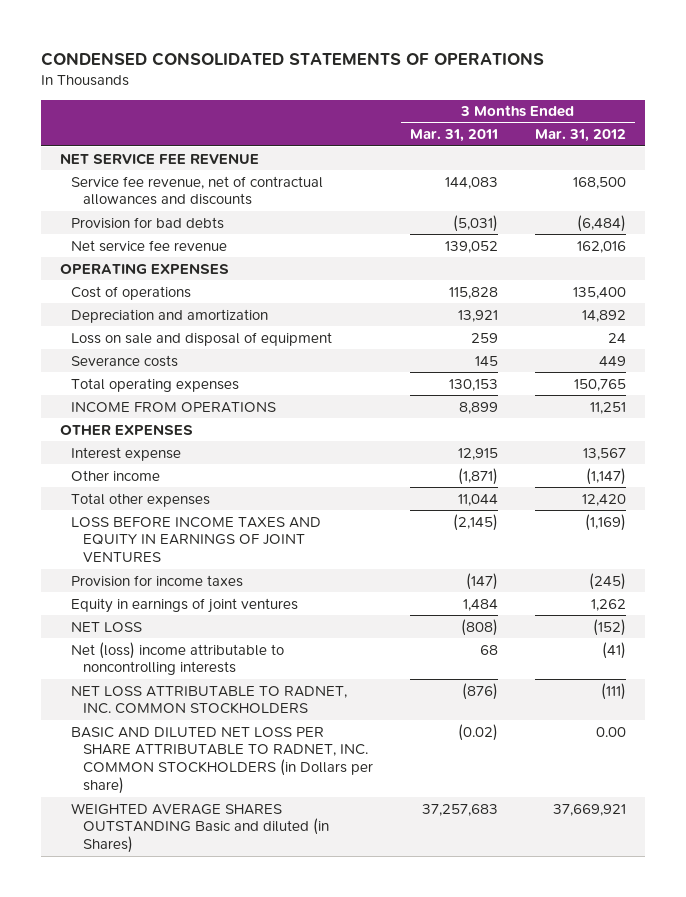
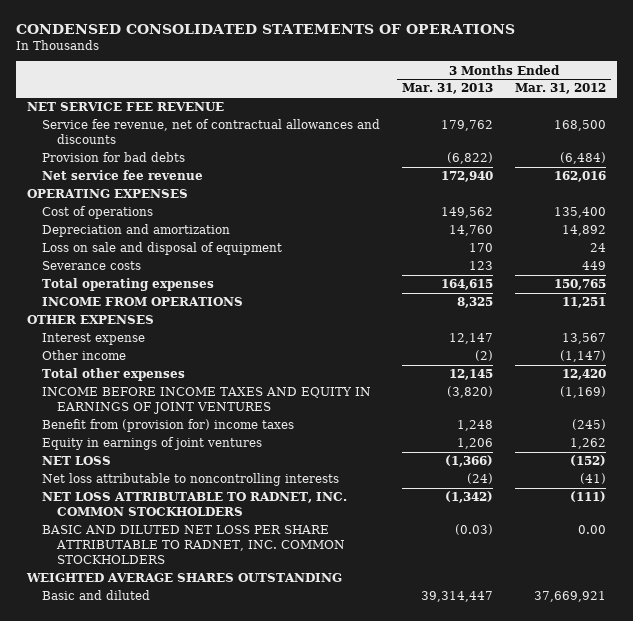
[409,129,498,143] Mar. 31, 2011 -> none
none -> [402,83,494,95] Mar. 31, 2013
[71,516,322,563] LOSS BEFORE INCOME TAXES AND EQUITY IN EARNINGS OF JOINT VENTURES -> [42,387,372,415] INCOME BEFORE INCOME TAXES AND EQUITY IN EARNINGS OF JOINT VENTURES
[71,574,244,587] Provision for income taxes -> [42,419,295,433] Benefit from (provision for) income taxes
[71,641,285,676] Net (loss) income attributable to noncontrolling interests -> [42,473,340,487] Net loss attributable to noncontrolling interests
[71,726,373,795] BASIC AND DILUTED NET LOSS PER SHARE ATTRIBUTABLE TO RADNET, INC. COMMON STOCKHOLDERS (in Dollars per share) -> [42,525,346,565] BASIC AND DILUTED NET LOSS PER SHARE ATTRIBUTABLE TO RADNET, INC. COMMON STOCKHOLDERS
none -> [26,573,343,583] WEIGHTED AVERAGE SHARES OUTSTANDING
[71,802,329,854] WEIGHTED AVERAGE SHARES OUTSTANDING Basic and diluted (in Shares) -> [42,590,151,601] Basic and diluted

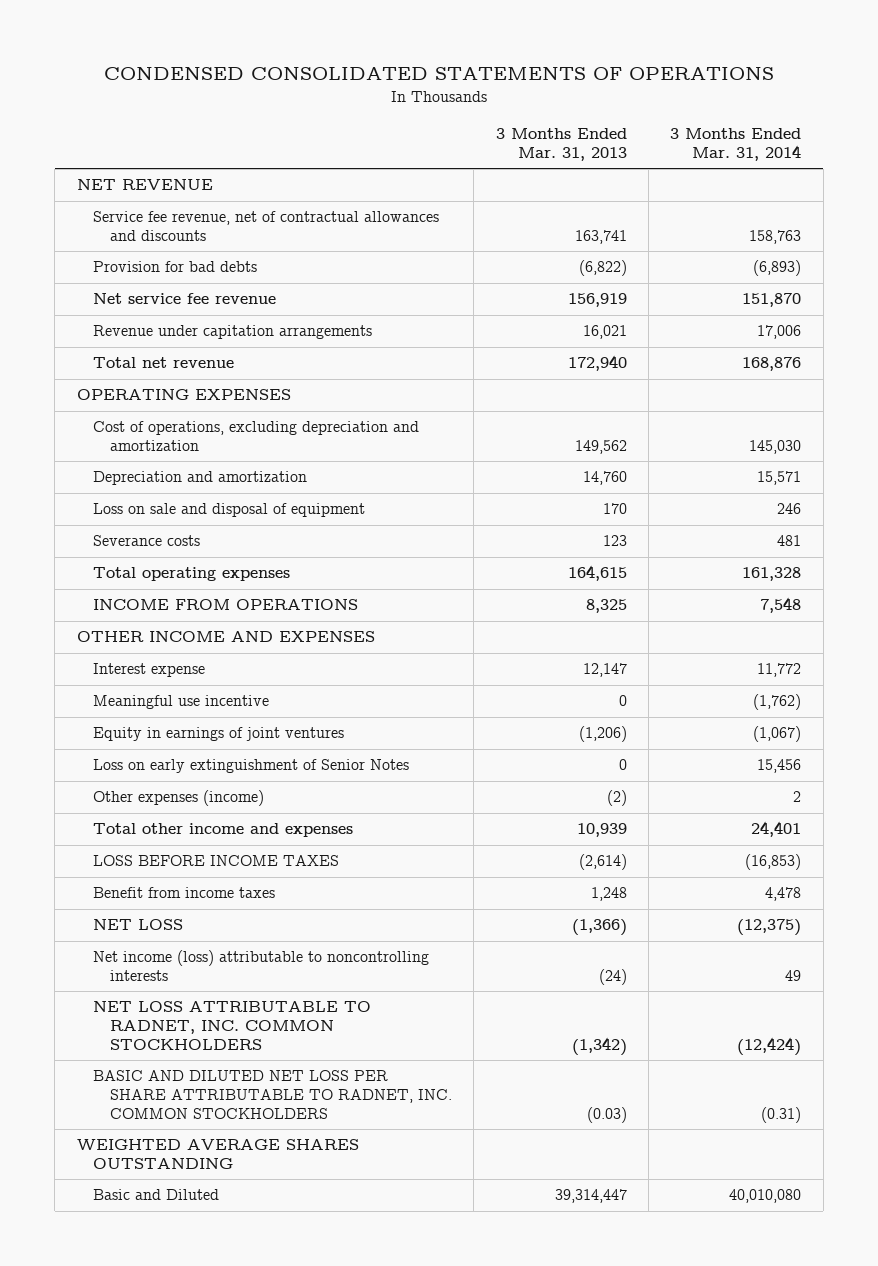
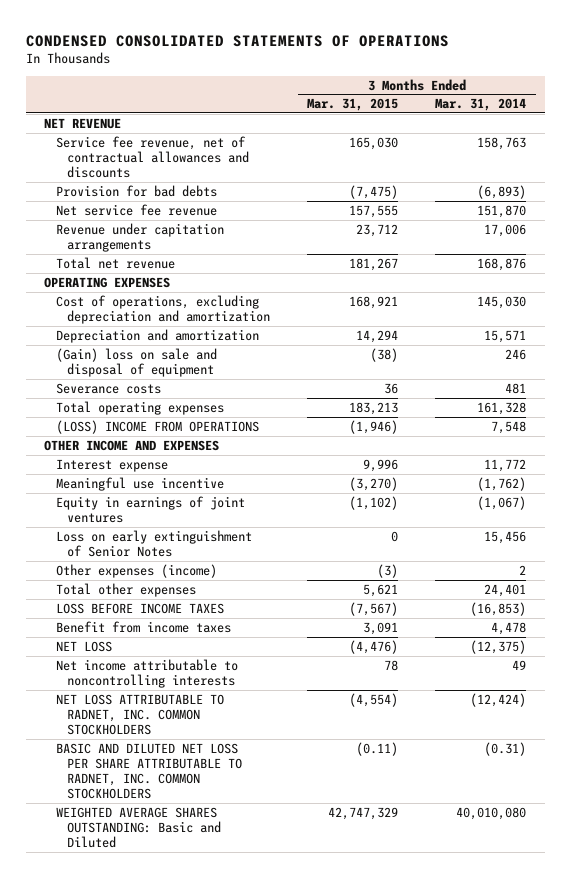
[495,128,627,161] 3 Months Ended Mar. 31, 2013 -> none
none -> [307,98,399,112] Mar. 31, 2015
[93,503,366,518] Loss on sale and disposal of equipment -> [55,347,217,377] (Gain) loss on sale and disposal of equipment
[93,599,359,611] INCOME FROM OPERATIONS -> [55,419,259,434] (LOSS) INCOME FROM OPERATIONS
[93,823,354,838] Total other income and expenses -> [55,582,196,597] Total other expenses
[93,950,430,982] Net income (loss) attributable to noncontrolling interests -> [55,658,238,688] Net income attributable to noncontrolling interests
[76,1139,359,1170] WEIGHTED AVERAGE SHARES OUTSTANDING -> none
[93,1189,220,1201] Basic and Diluted -> [55,806,222,849] WEIGHTED AVERAGE SHARES OUTSTANDING: Basic and Diluted

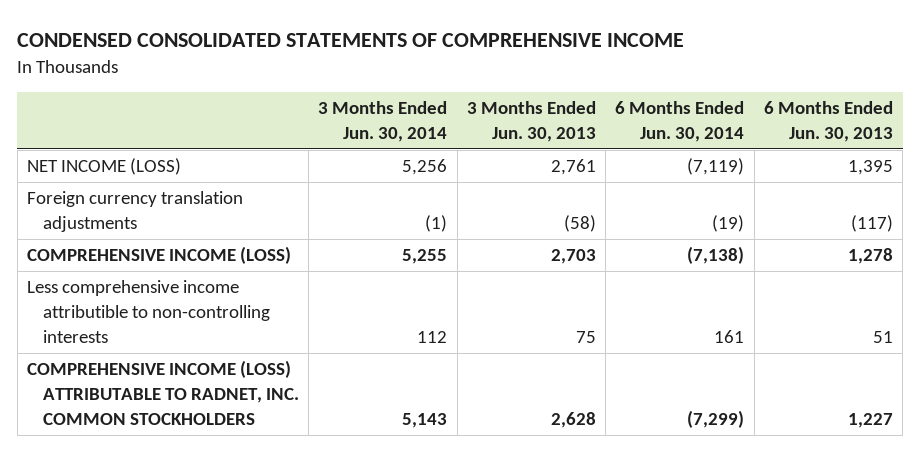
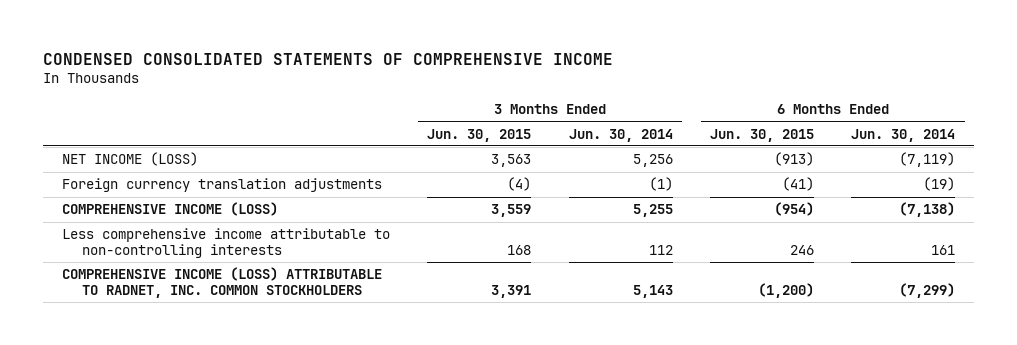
[466,101,596,142] 3 Months Ended Jun. 30, 2013 -> none
[764,101,894,142] 6 Months Ended Jun. 30, 2013 -> none
none -> [427,128,532,142] Jun. 30, 2015
none -> [710,128,815,142] Jun. 30, 2015
[26,280,270,343] Less comprehensive income attributible to non-controlling interests -> [62,228,391,259] Less comprehensive income attributable to non-controlling interests

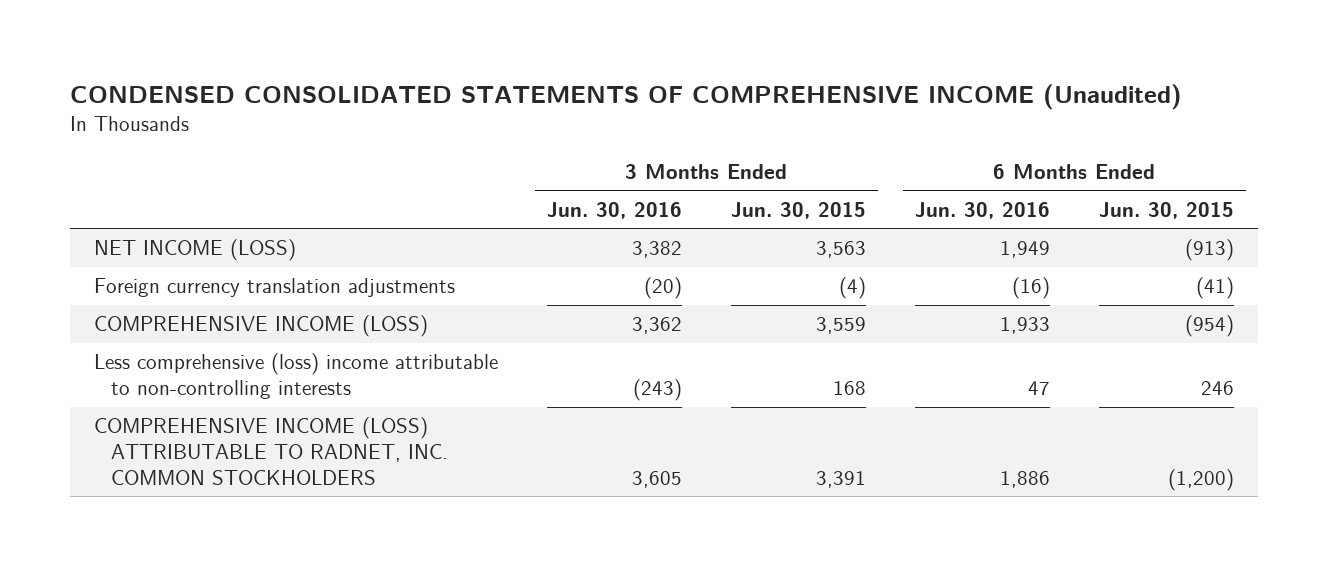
[43,52,614,65] CONDENSED CONSOLIDATED STATEMENTS OF COMPREHENSIVE INCOME -> [69,83,1182,110] CONDENSED CONSOLIDATED STATEMENTS OF COMPREHENSIVE INCOME (Unaudited)
[568,128,673,142] Jun. 30, 2014 -> none
[851,128,956,142] Jun. 30, 2014 -> none
none -> [546,201,682,219] Jun. 30, 2016
none -> [914,201,1050,219] Jun. 30, 2016
[62,228,391,259] Less comprehensive income attributable to non-controlling interests -> [94,353,499,400] Less comprehensive (loss) income attributable to non-controlling interests

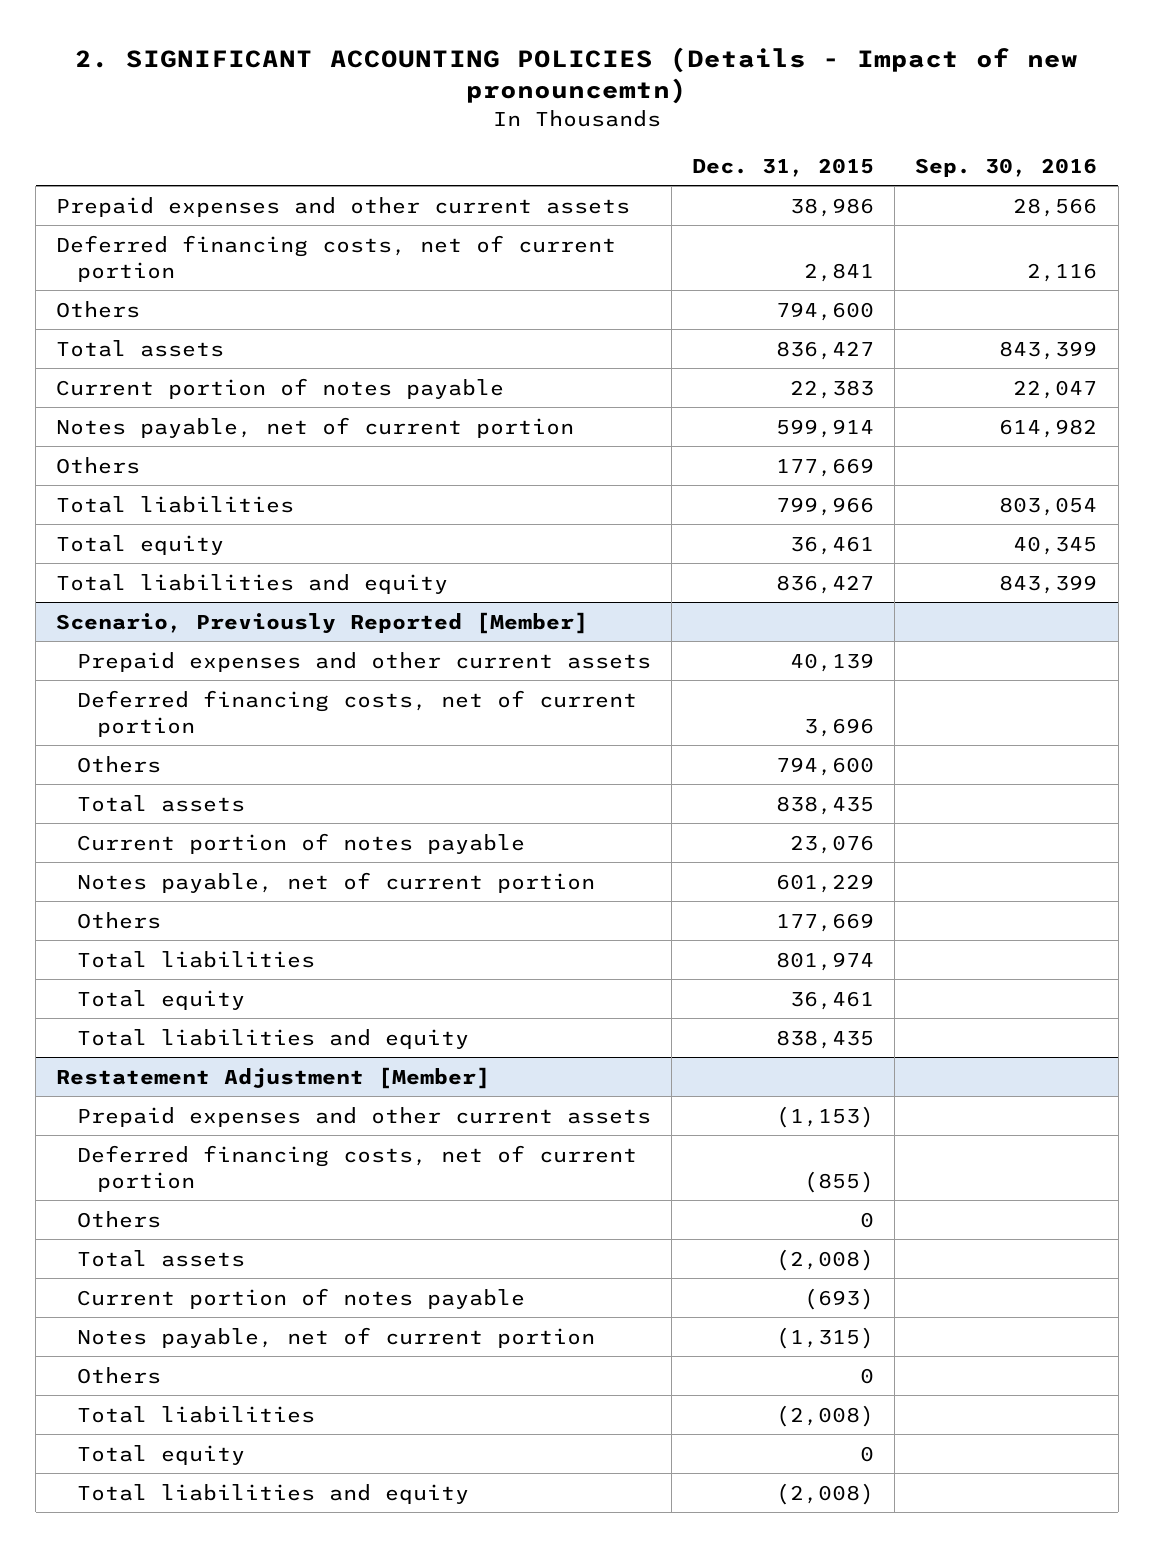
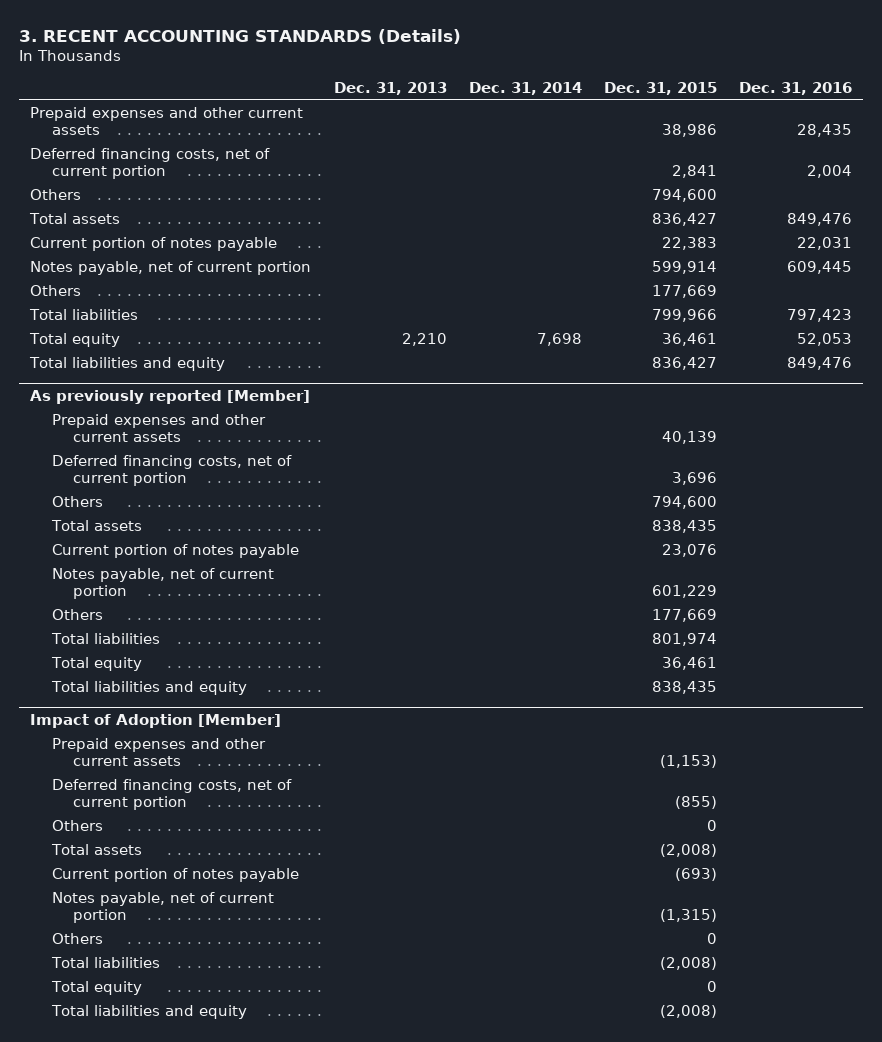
[74,46,1078,105] 2. SIGNIFICANT ACCOUNTING POLICIES (Details - Impact of new pronouncemtn) -> [19,28,462,44] 3. RECENT ACCOUNTING STANDARDS (Details)
[915,157,1098,177] Sep. 30, 2016 -> none
none -> [333,81,447,95] Dec. 31, 2013
none -> [468,81,582,95] Dec. 31, 2014
none -> [739,81,853,95] Dec. 31, 2016
[56,611,589,634] Scenario, Previously Reported [Member] -> [30,389,311,404] As previously reported [Member]
[56,1066,491,1089] Restatement Adjustment [Member] -> none
none -> [30,713,282,728] Impact of Adoption [Member]

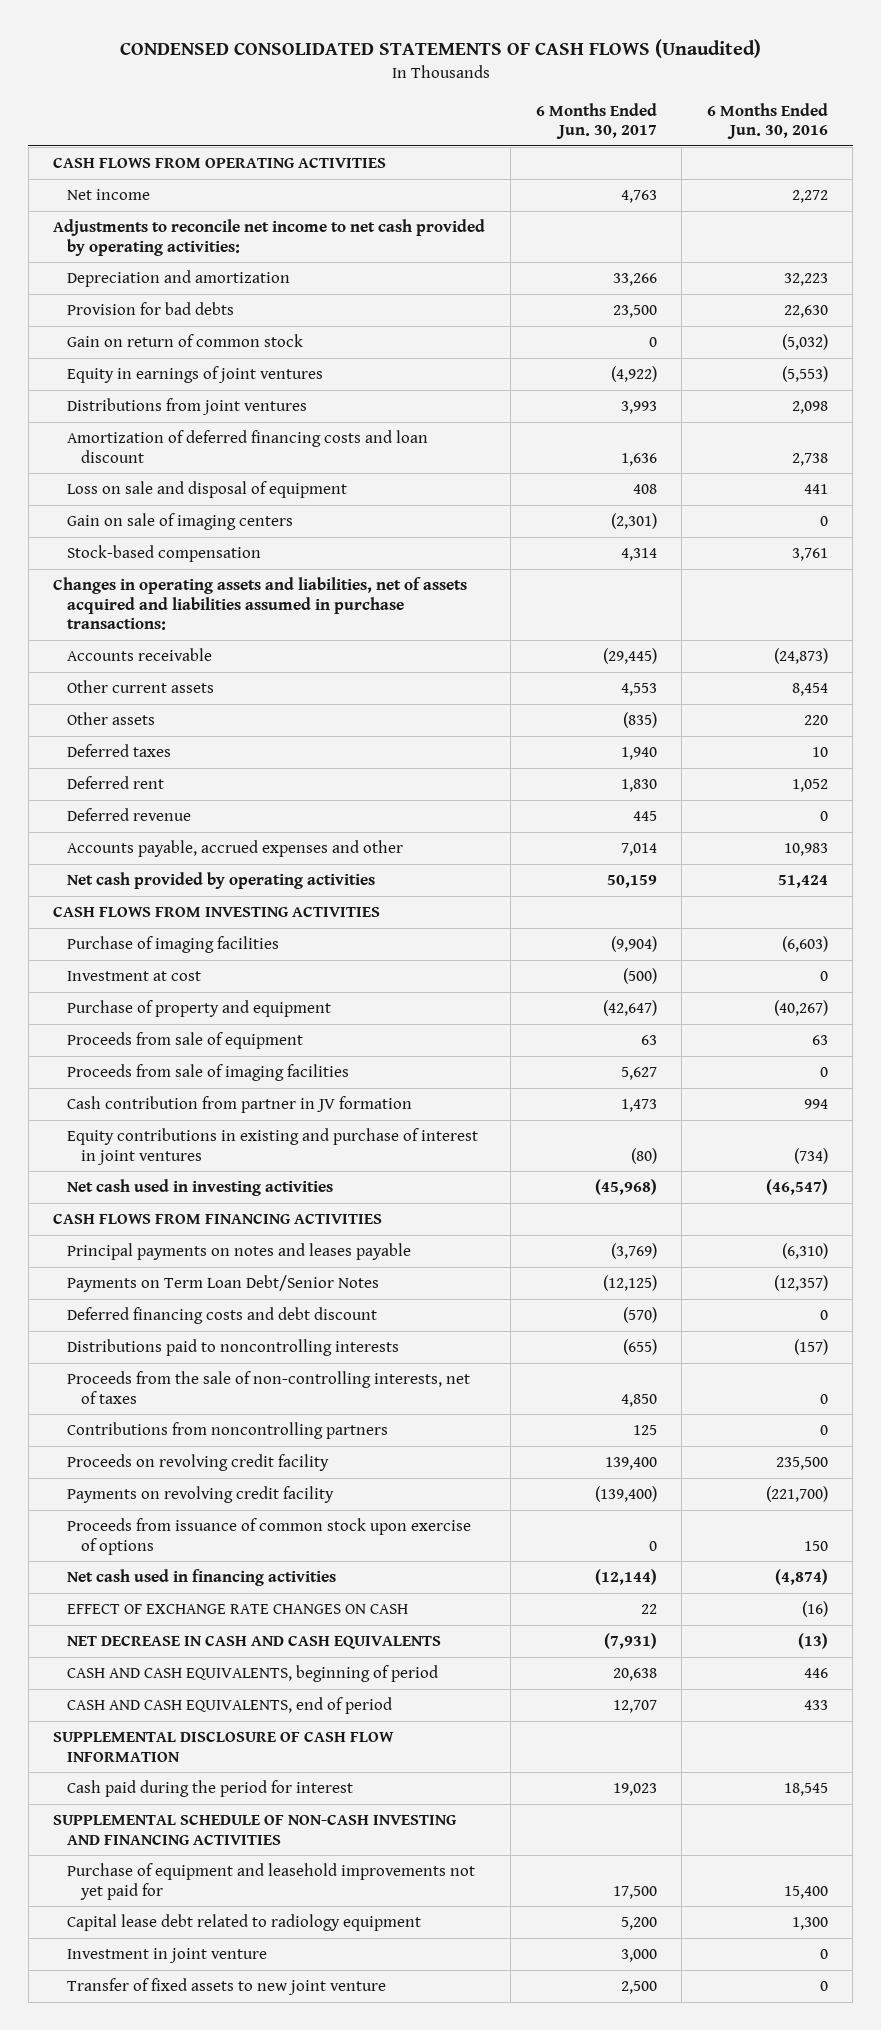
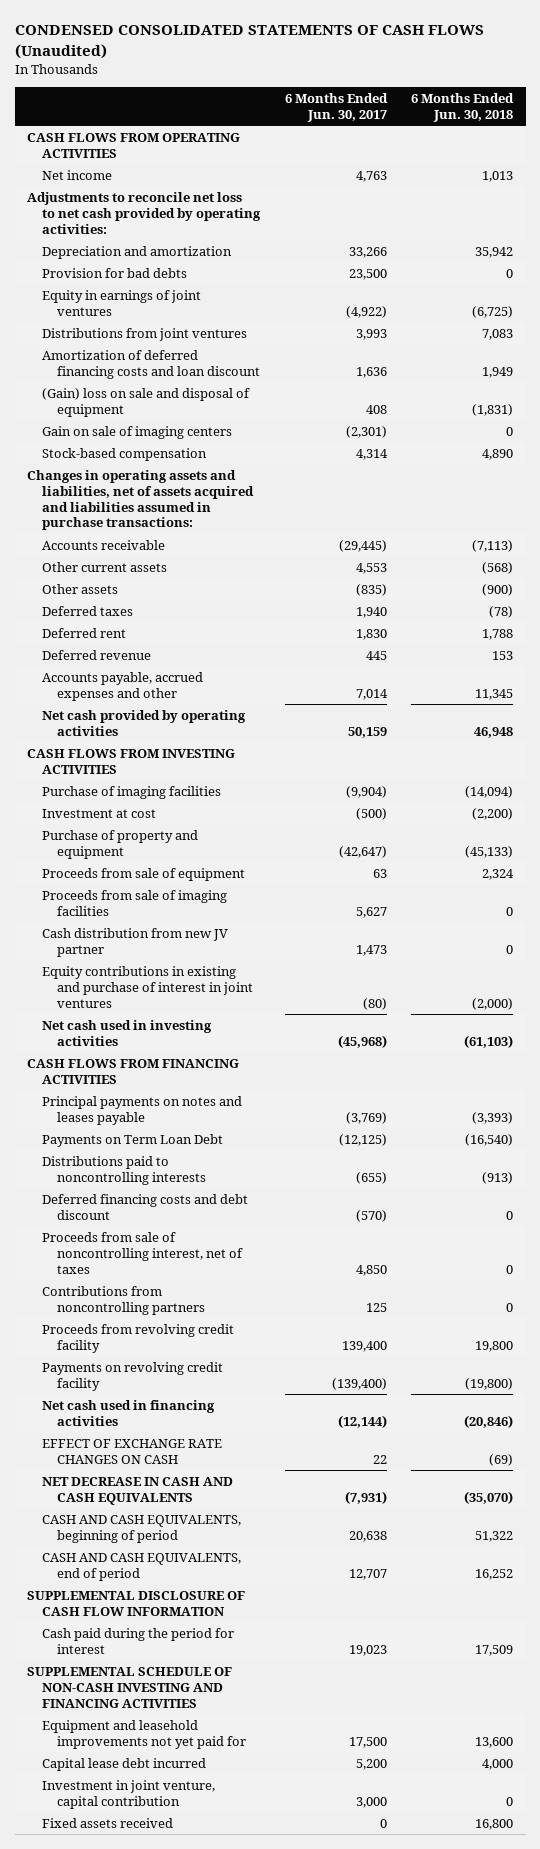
[706,102,828,140] 6 Months Ended Jun. 30, 2016 -> none
none -> [411,92,515,122] 6 Months Ended Jun. 30, 2018
[53,219,486,256] Adjustments to reconcile net income to net cash provided by operating activities: -> [27,191,262,234] Adjustments to reconcile net loss to net cash provided by operating activities:
[67,334,304,348] Gain on return of common stock -> none
[67,481,348,499] Loss on sale and disposal of equipment -> [42,387,251,417] (Gain) loss on sale and disposal of equipment
[67,1096,413,1114] Cash contribution from partner in JV formation -> [42,927,229,957] Cash distribution from new JV partner
[67,1275,380,1293] Payments on Term Loan Debt/Senior Notes -> [42,1133,224,1147] Payments on Term Loan Debt
[67,1307,378,1325] Deferred financing costs and debt discount -> [42,1193,249,1220] Deferred financing costs and debt discount
[67,1371,471,1404] Proceeds from the sale of non-controlling interests, net of taxes -> [42,1231,244,1274] Proceeds from sale of noncontrolling interest, net of taxes
[67,1454,330,1472] Proceeds on revolving credit facility -> [42,1323,235,1353] Proceeds from revolving credit facility
[67,1518,472,1555] Proceeds from issuance of common stock upon exercise of options -> none
[67,1978,387,1996] Transfer of fixed assets to new joint venture -> none
[67,1863,476,1900] Purchase of equipment and leasehold improvements not yet paid for -> [42,1719,247,1749] Equipment and leasehold improvements not yet paid for
[67,1914,422,1932] Capital lease debt related to radiology equipment -> [42,1757,207,1771] Capital lease debt incurred
[67,1948,268,1964] Investment in joint venture -> [42,1779,216,1809] Investment in joint venture, capital contribution
none -> [42,1817,174,1828] Fixed assets received

